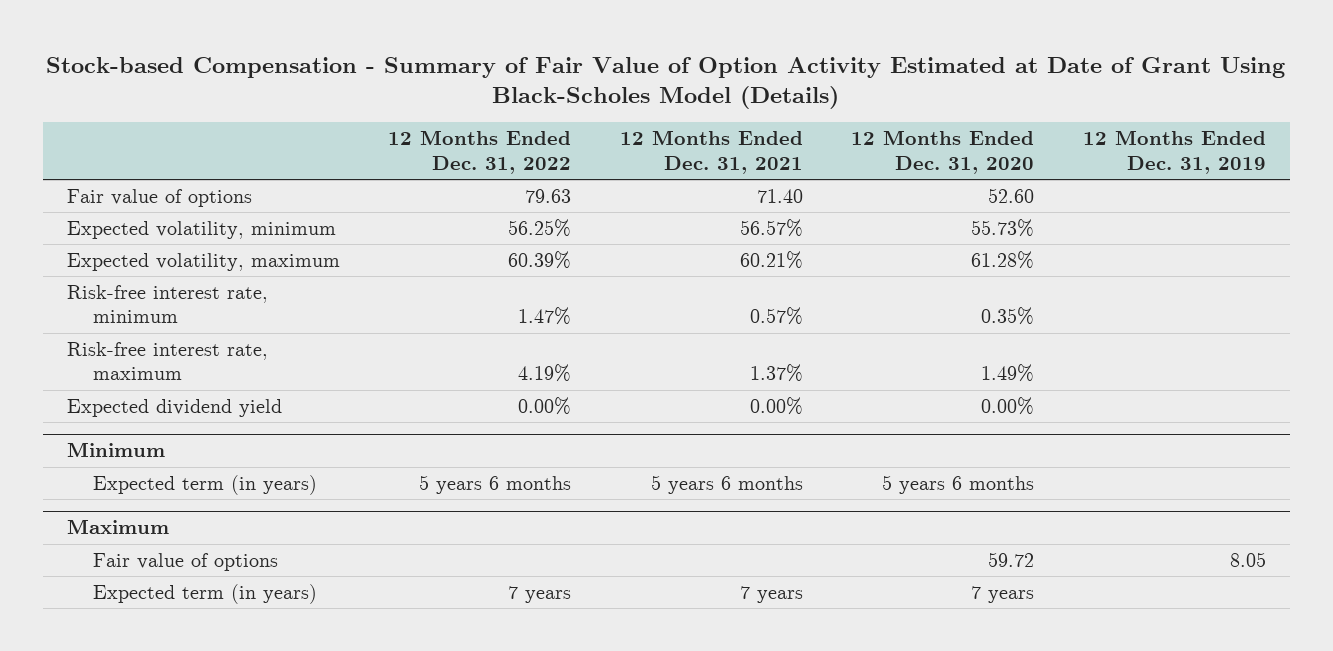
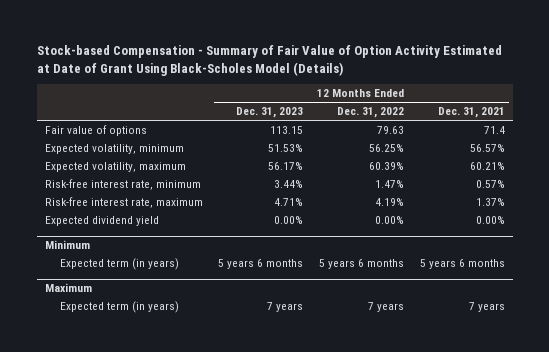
[851,130,1035,174] 12 Months Ended Dec. 31, 2020 -> none
[1082,130,1266,174] 12 Months Ended Dec. 31, 2019 -> none
none -> [236,107,304,119] Dec. 31, 2023
[756,188,803,203] 71.40 -> [483,126,505,135] 71.4
[93,552,279,571] Fair value of options -> none

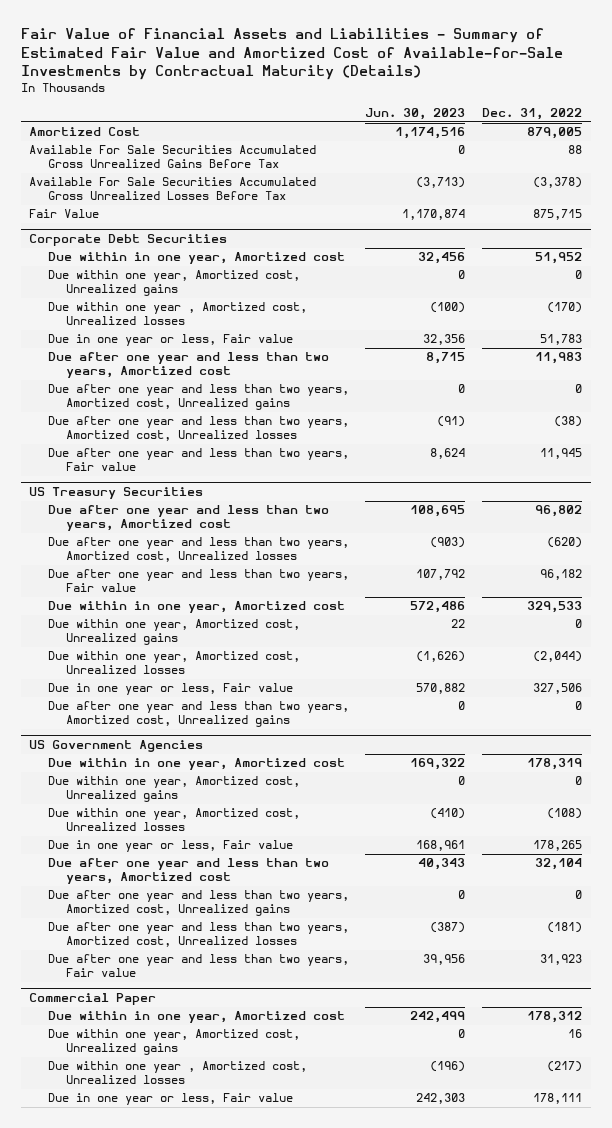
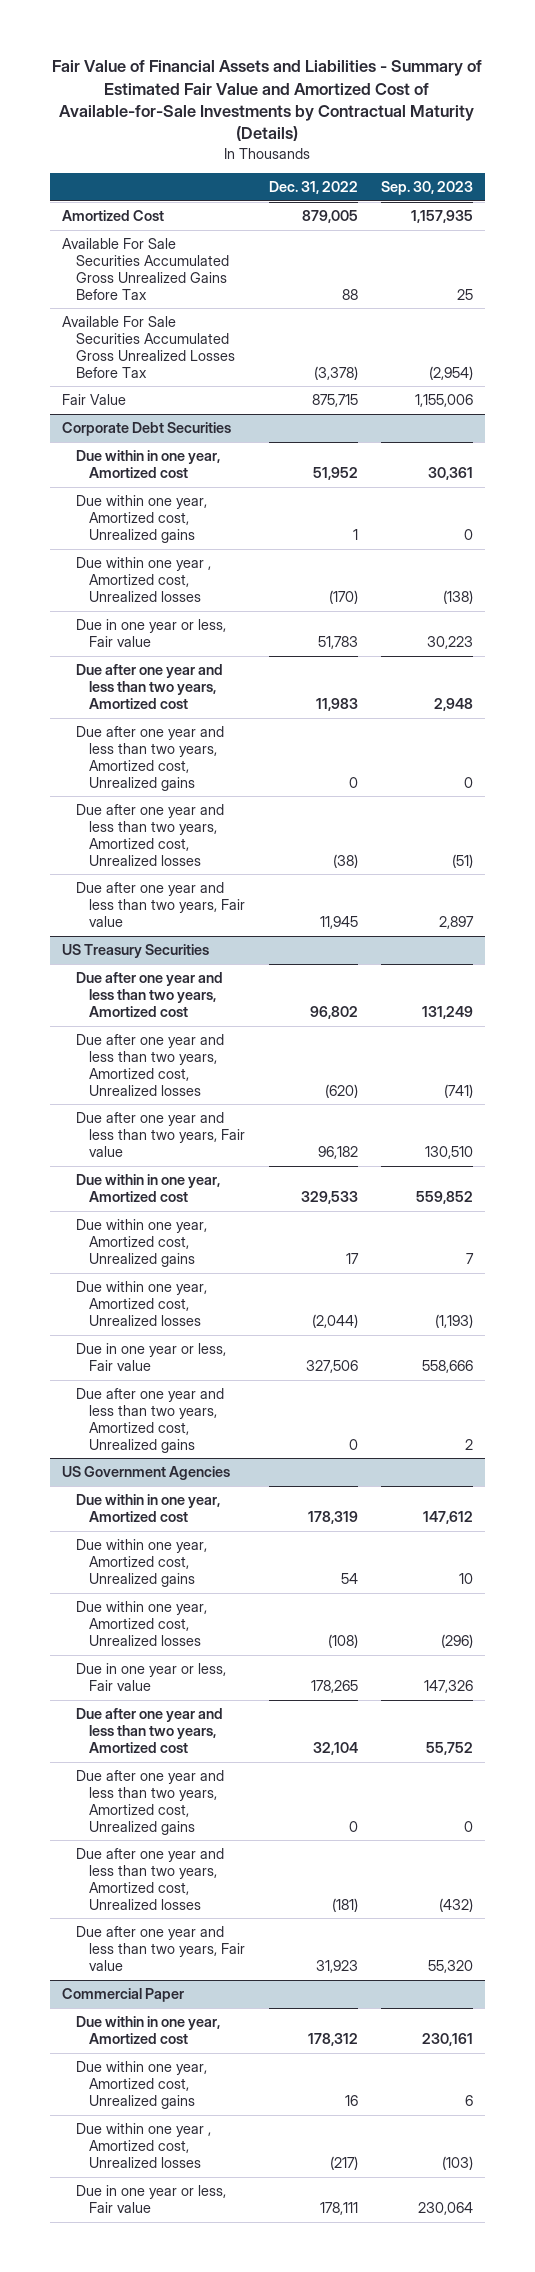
[365,108,466,121] Jun. 30, 2023 -> none
none -> [380,181,473,196] Sep. 30, 2023
[575,270,583,280] 0 -> [352,528,358,540] 1
[575,619,583,629] 0 -> [345,1252,359,1264] 17
[575,776,583,786] 0 -> [340,1572,358,1584] 54

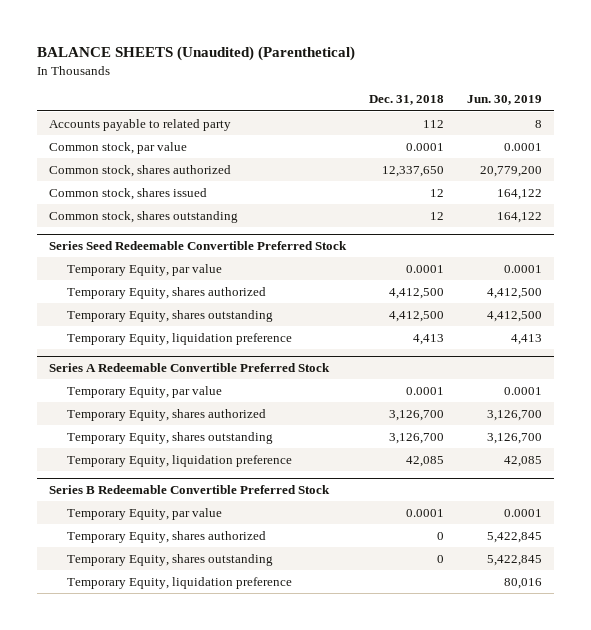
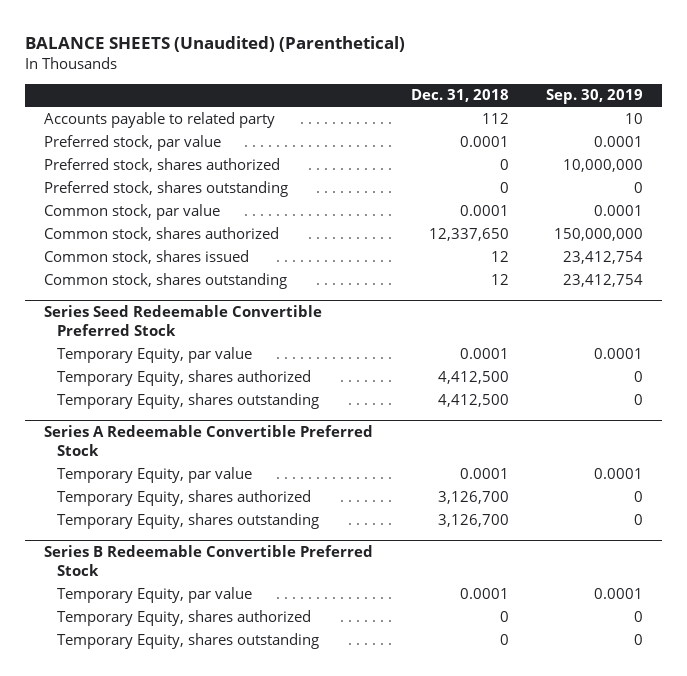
[467,95,543,106] Jun. 30, 2019 -> none
none -> [546,89,644,105] Sep. 30, 2019
none -> [44,134,222,151] Preferred stock, par value
none -> [44,157,281,172] Preferred stock, shares authorized
none -> [44,180,289,197] Preferred stock, shares outstanding
[67,332,293,345] Temporary Equity, liquidation preference -> none
[67,454,293,467] Temporary Equity, liquidation preference -> none
[67,576,293,589] Temporary Equity, liquidation preference -> none

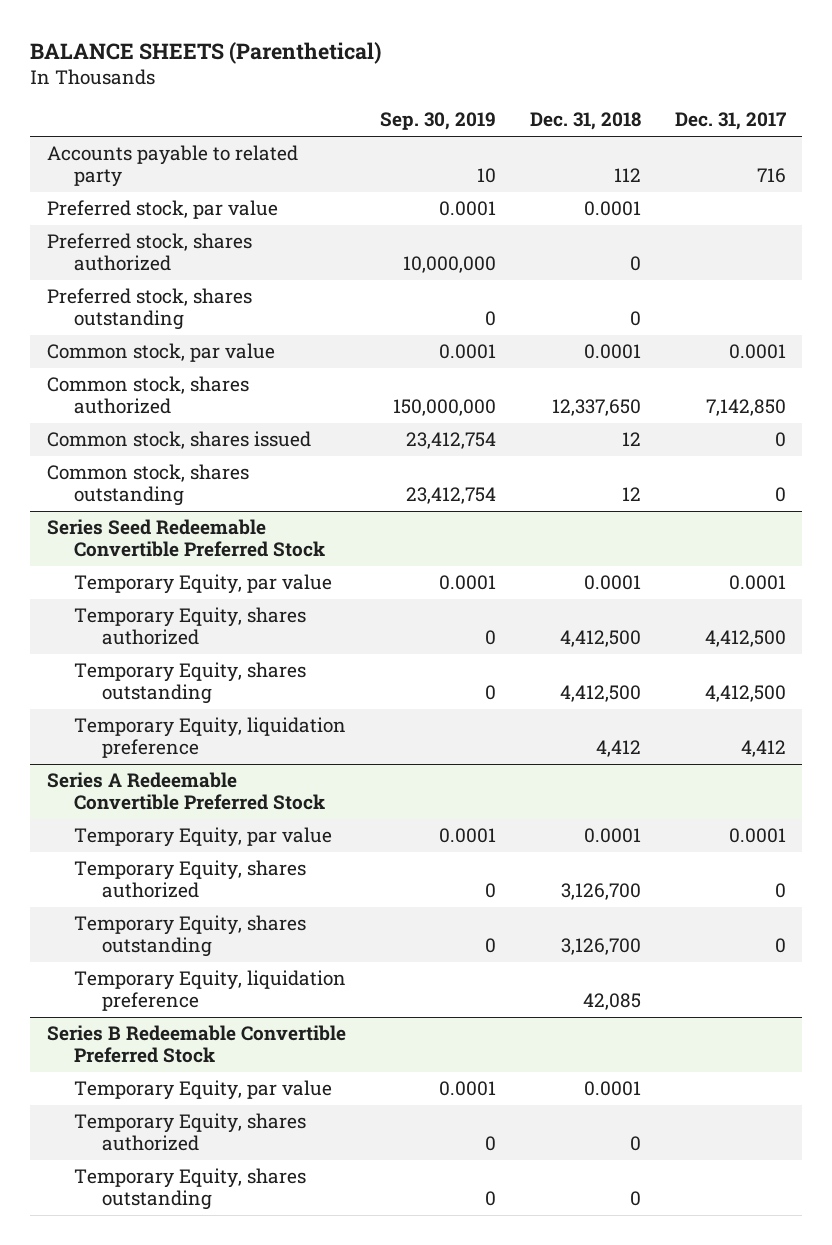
[25,35,406,52] BALANCE SHEETS (Unaudited) (Parenthetical) -> [29,41,381,64] BALANCE SHEETS (Parenthetical)
none -> [674,112,786,131] Dec. 31, 2017
none -> [74,717,347,759] Temporary Equity, liquidation preference
none -> [74,970,347,1012] Temporary Equity, liquidation preference

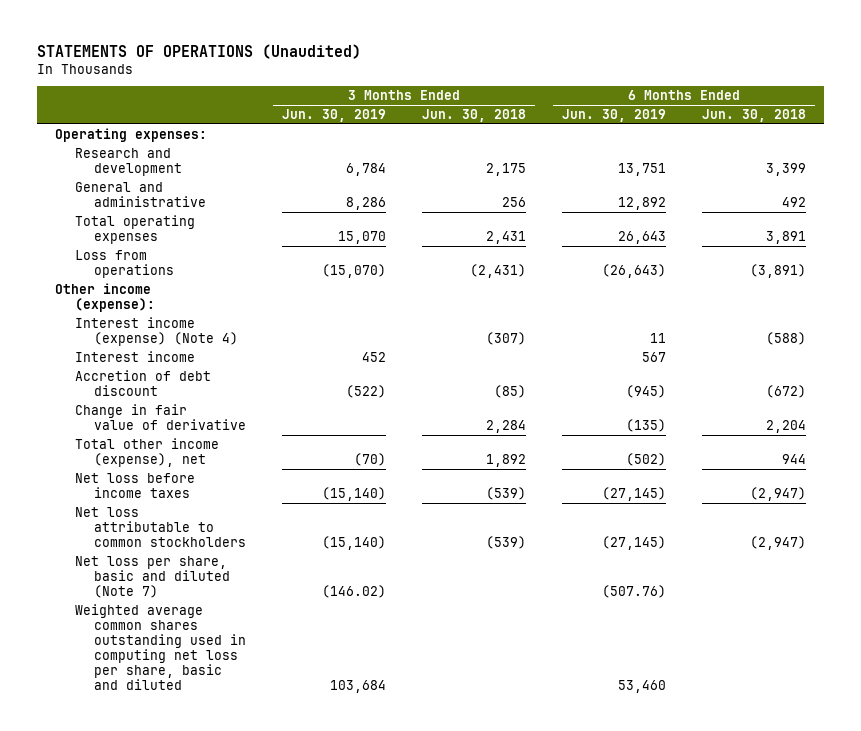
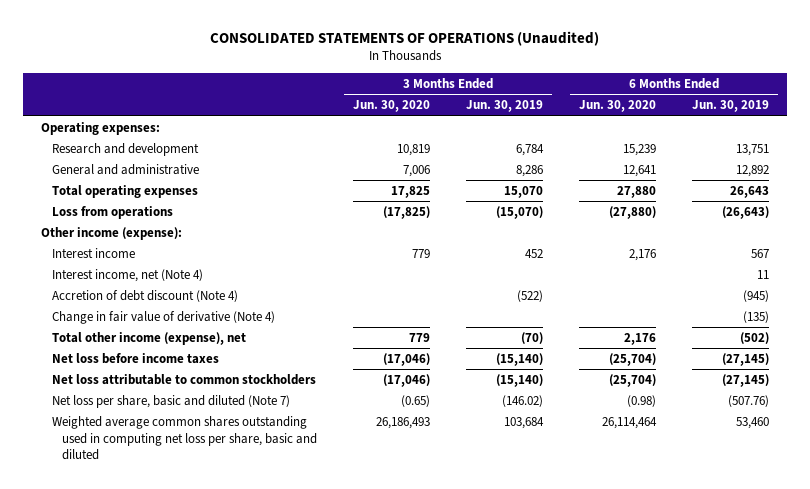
[36,43,361,59] STATEMENTS OF OPERATIONS (Unaudited) -> [210,30,600,46] CONSOLIDATED STATEMENTS OF OPERATIONS (Unaudited)
[422,109,527,123] Jun. 30, 2018 -> none
[702,109,807,123] Jun. 30, 2018 -> none
none -> [353,100,431,113] Jun. 30, 2020
none -> [579,100,657,113] Jun. 30, 2020
[74,317,239,346] Interest income (expense) (Note 4) -> none
none -> [51,268,203,282] Interest income, net (Note 4)
[74,370,211,396] Accretion of debt discount -> [51,289,238,302] Accretion of debt discount (Note 4)
[74,404,247,430] Change in fair value of derivative -> [51,310,275,324] Change in fair value of derivative (Note 4)

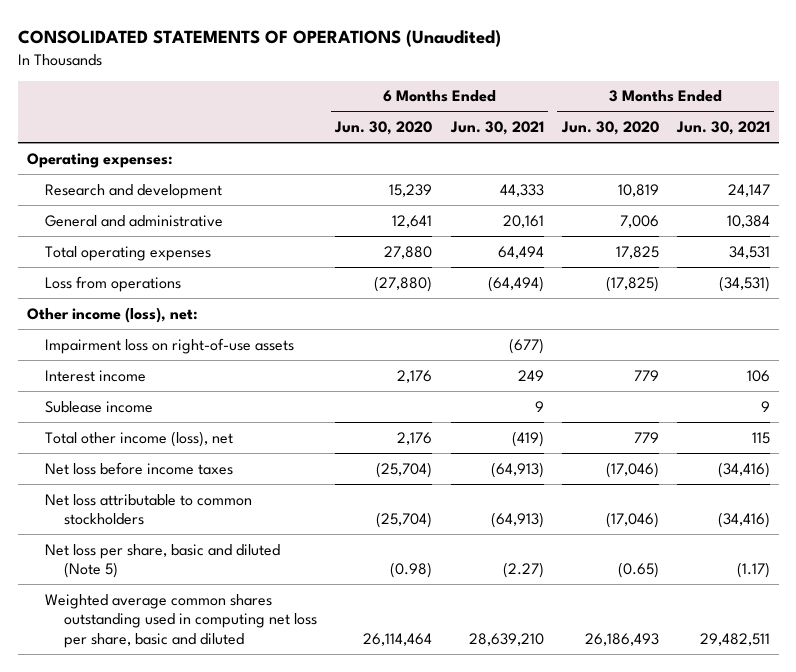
[466,100,544,113] Jun. 30, 2019 -> none
[692,100,770,113] Jun. 30, 2019 -> none
none -> [449,121,544,136] Jun. 30, 2021
none -> [675,121,770,136] Jun. 30, 2021
[40,226,182,240] Other income (expense): -> [26,306,198,323] Other income (loss), net:
none -> [45,337,295,354] Impairment loss on right-of-use assets
[51,268,203,282] Interest income, net (Note 4) -> none
[51,289,238,302] Accretion of debt discount (Note 4) -> none
[51,310,275,324] Change in fair value of derivative (Note 4) -> none
none -> [45,400,154,413] Sublease income
[51,331,246,345] Total other income (expense), net -> [45,430,234,447] Total other income (loss), net
[51,394,290,408] Net loss per share, basic and diluted (Note 7) -> [45,543,281,579] Net loss per share, basic and diluted (Note 5)

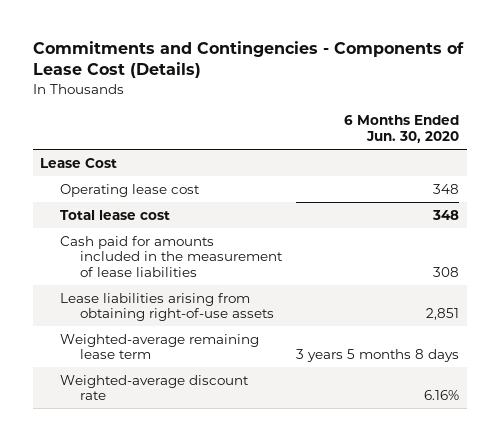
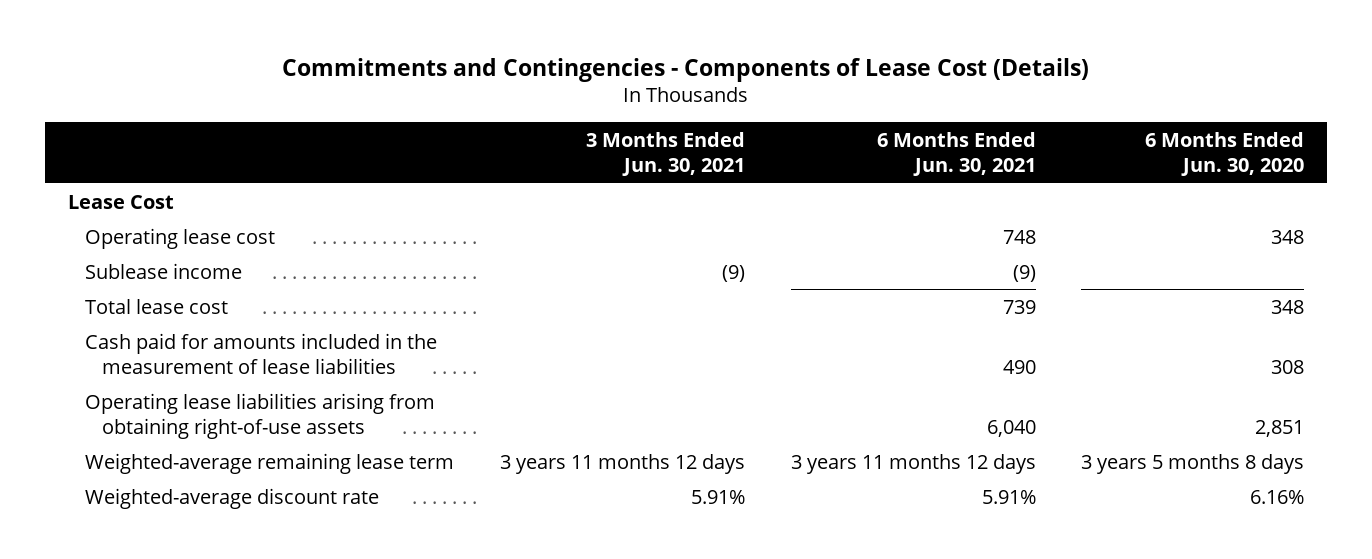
none -> [585,131,745,176] 3 Months Ended Jun. 30, 2021
none -> [876,131,1036,176] 6 Months Ended Jun. 30, 2021
none -> [84,262,242,279] Sublease income
[59,292,274,322] Lease liabilities arising from obtaining right-of-use assets -> [84,392,435,439] Operating lease liabilities arising from obtaining right-of-use assets

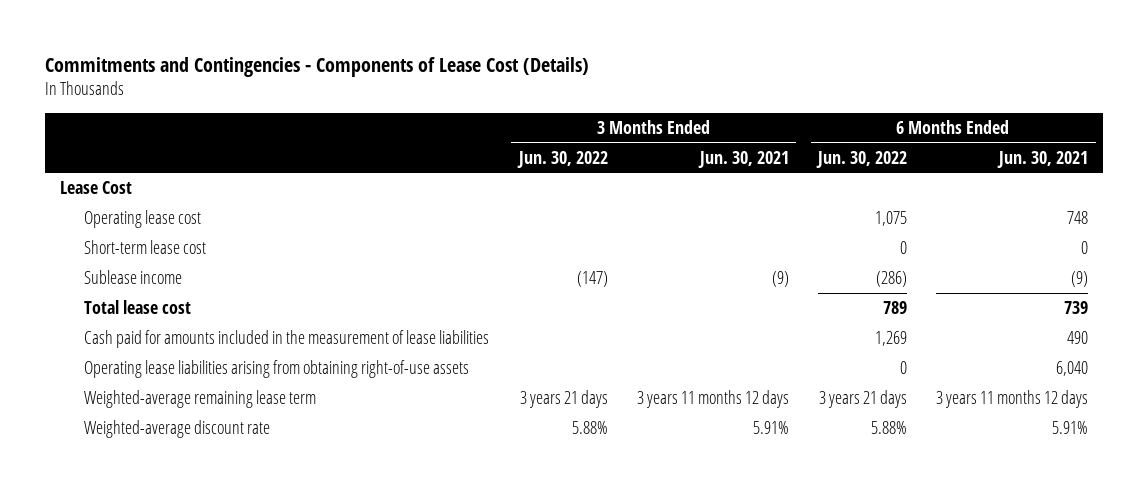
[1145,131,1305,176] 6 Months Ended Jun. 30, 2020 -> none
none -> [516,150,608,168] Jun. 30, 2022
none -> [816,150,908,168] Jun. 30, 2022
none -> [84,240,207,255] Short-term lease cost

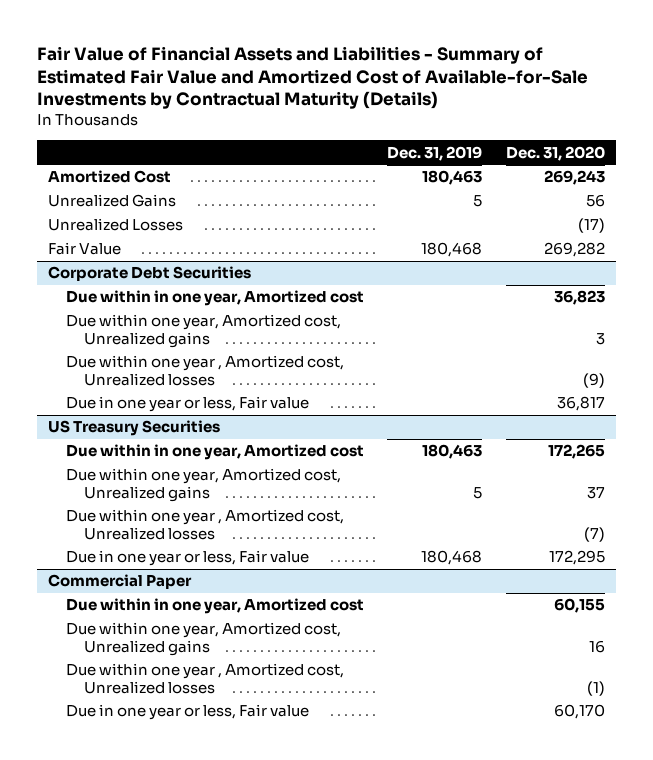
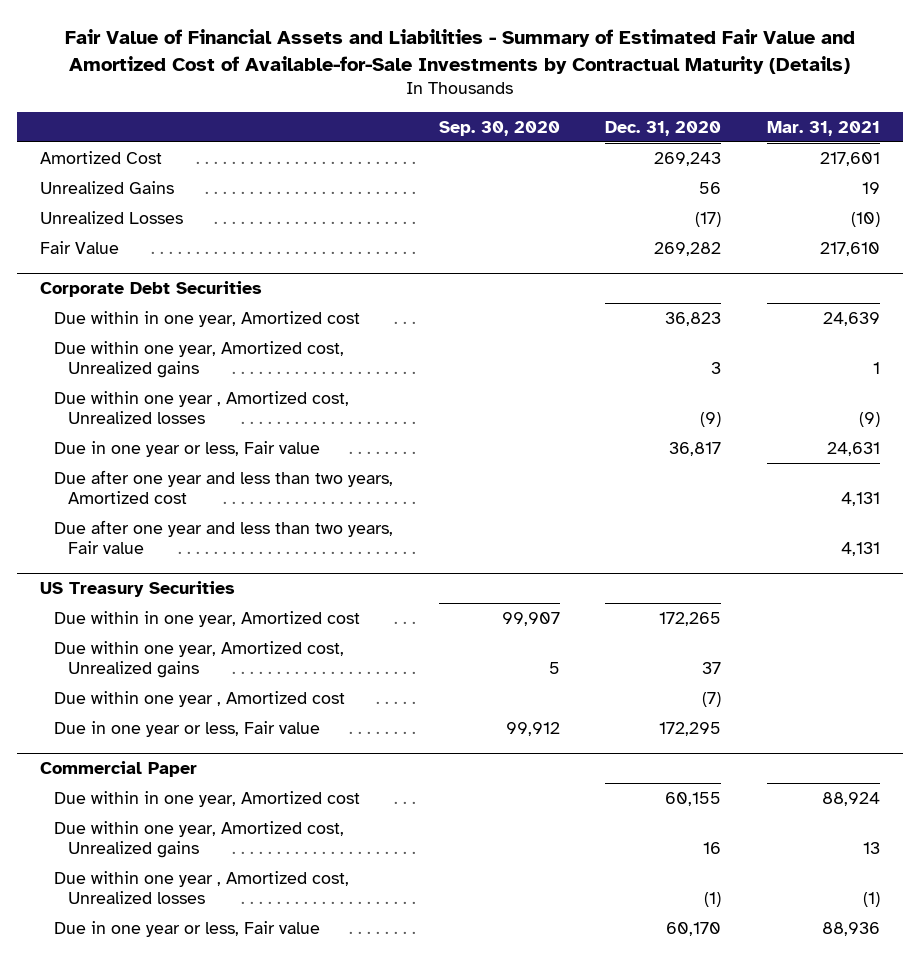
[387,145,483,161] Dec. 31, 2019 -> none
none -> [438,120,560,136] Sep. 30, 2020
none -> [767,120,881,136] Mar. 31, 2021
none -> [53,469,393,505] Due after one year and less than two years, Amortized cost
none -> [53,519,393,555] Due after one year and less than two years, Fair value
[66,509,345,540] Due within one year , Amortized cost, Unrealized losses -> [53,690,345,707] Due within one year , Amortized cost

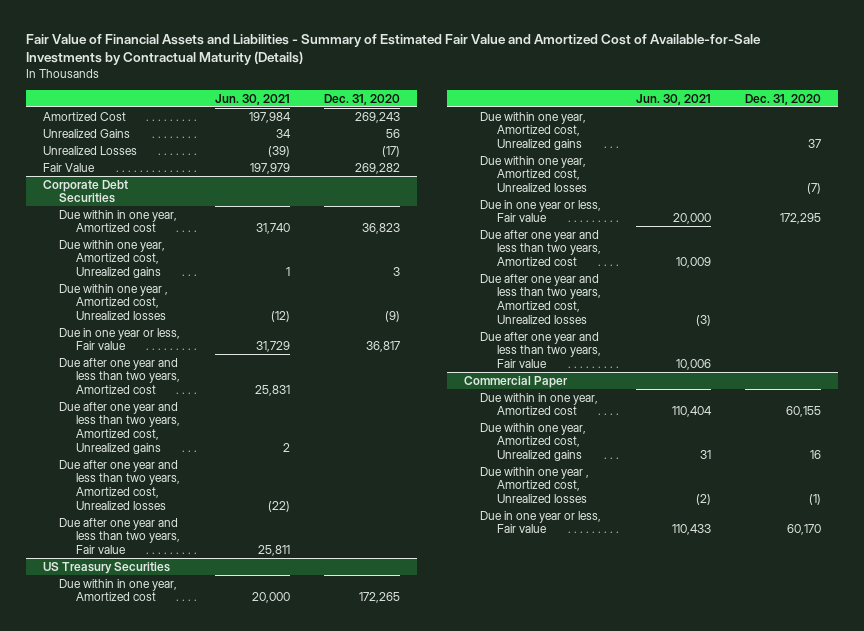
[438,120,560,136] Sep. 30, 2020 -> none
[767,120,881,136] Mar. 31, 2021 -> none
none -> [214,93,290,105] Jun. 30, 2021
none -> [59,401,180,454] Due after one year and less than two years, Amortized cost, Unrealized gains
none -> [59,459,180,510] Due after one year and less than two years, Amortized cost, Unrealized losses
[53,690,345,707] Due within one year , Amortized cost -> [480,155,587,193] Due within one year, Amortized cost, Unrealized losses
none -> [480,229,601,267] Due after one year and less than two years, Amortized cost
none -> [480,273,601,324] Due after one year and less than two years, Amortized cost, Unrealized losses
none -> [480,331,601,369] Due after one year and less than two years, Fair value

